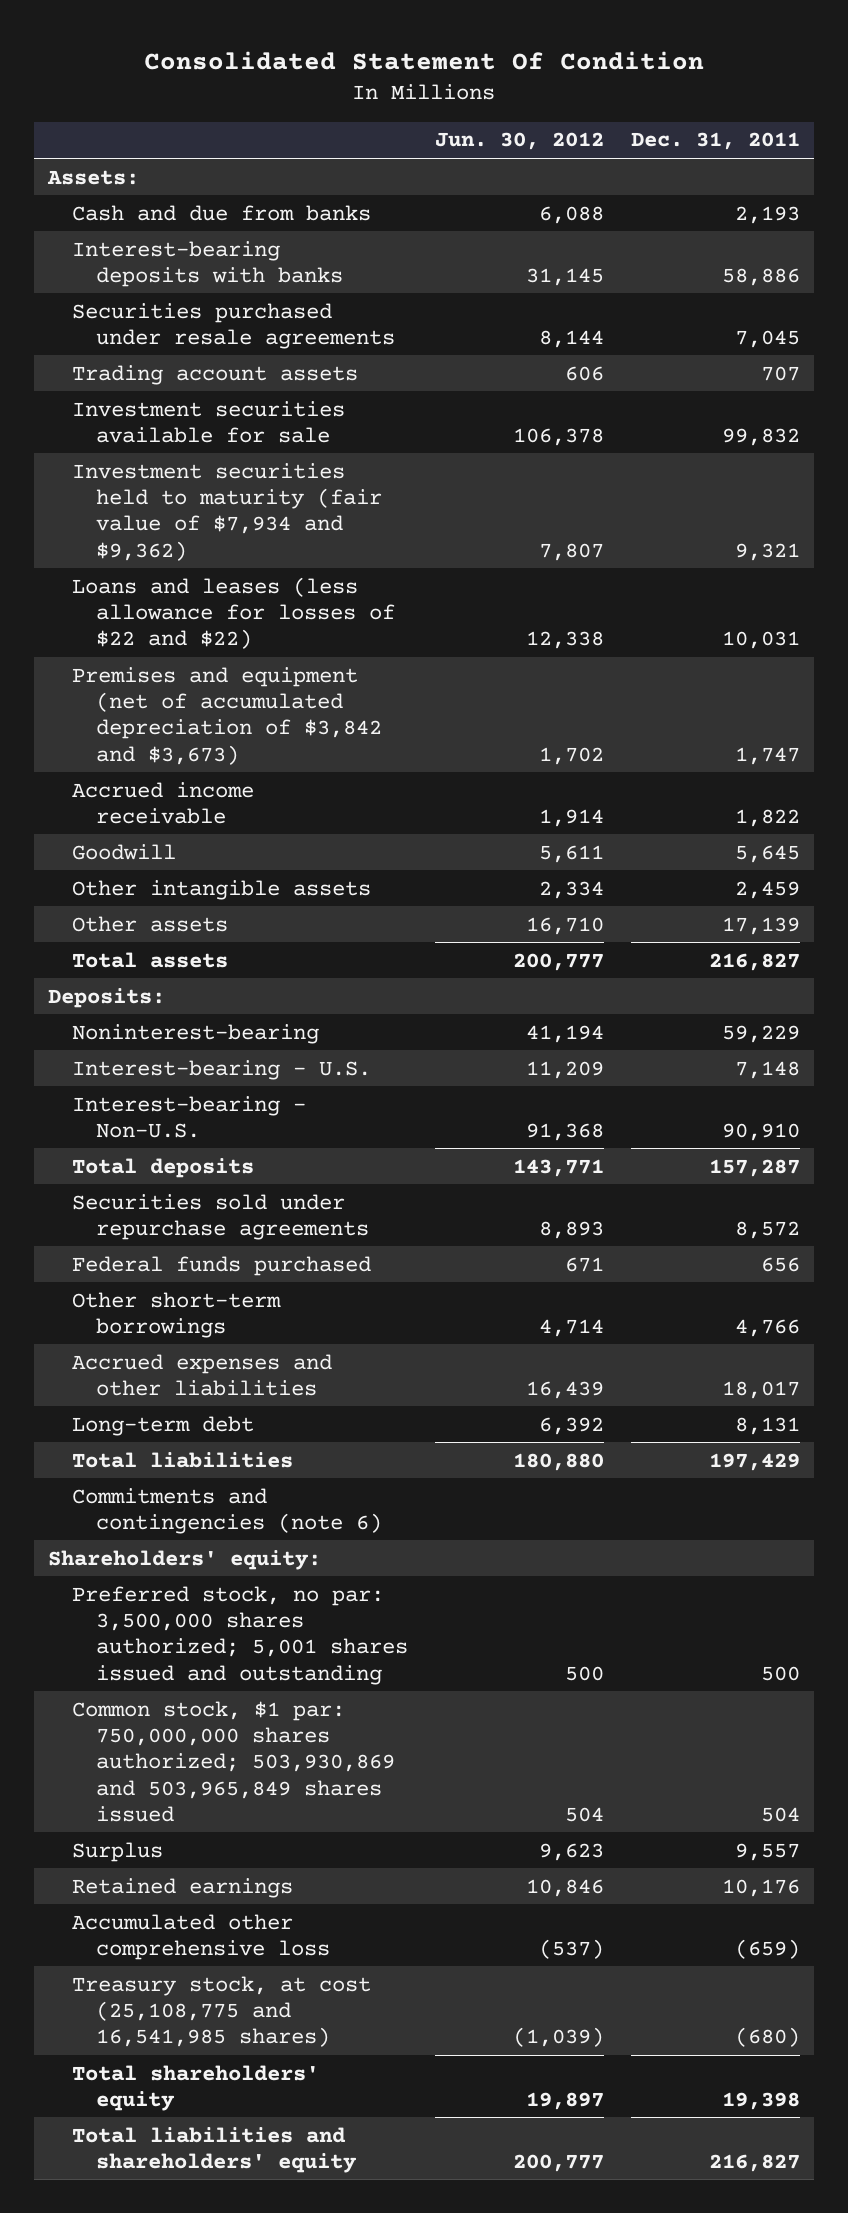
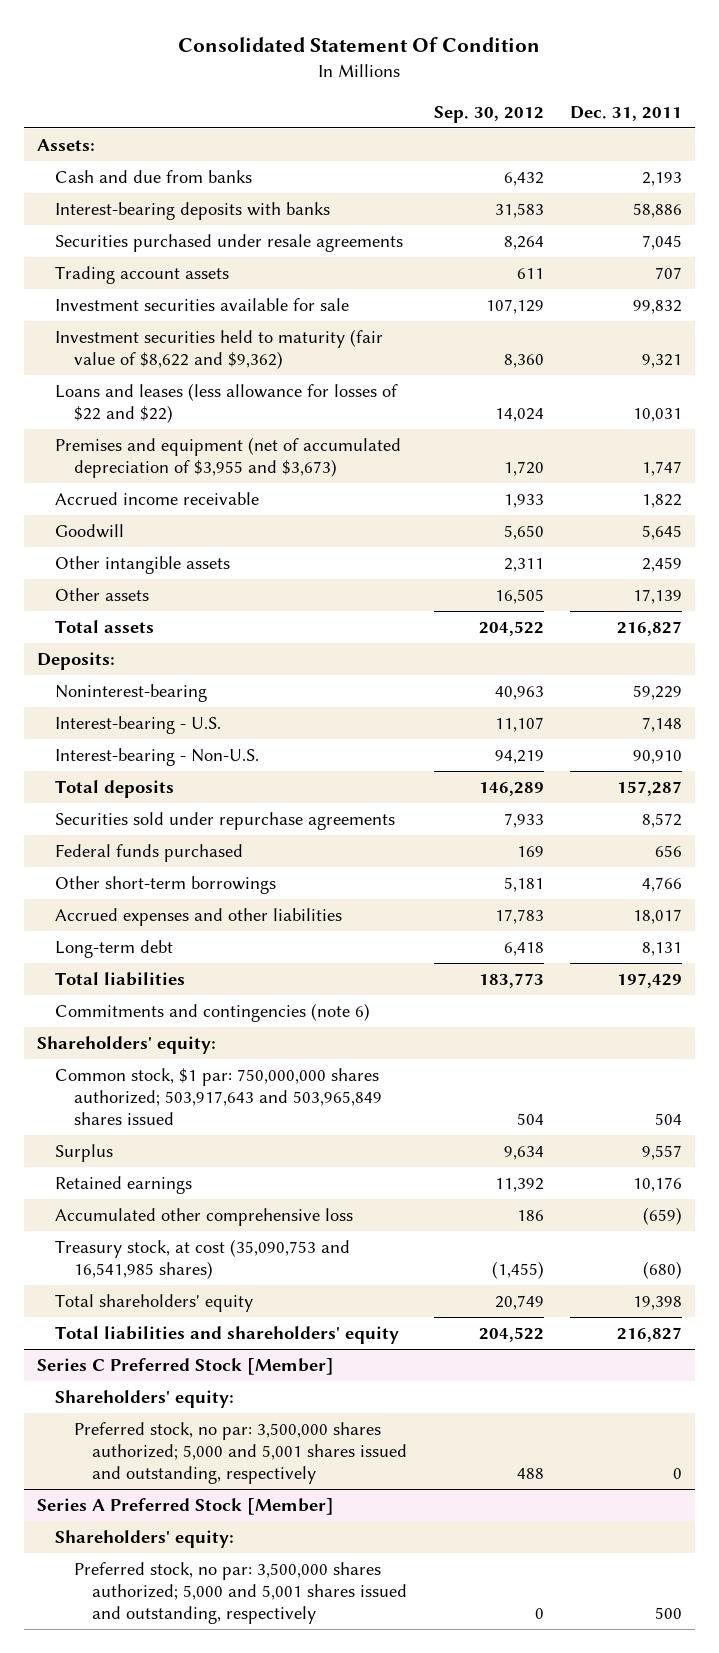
[435,132,605,151] Jun. 30, 2012 -> none
none -> [433,105,544,123] Sep. 30, 2012
[71,462,382,561] Investment securities held to maturity (fair value of $7,934 and $9,362) -> [55,329,384,370] Investment securities held to maturity (fair value of $8,622 and $9,362)
[71,666,382,765] Premises and equipment (net of accumulated depreciation of $3,842 and $3,673) -> [55,437,402,479] Premises and equipment (net of accumulated depreciation of $3,955 and $3,673)
[71,1585,408,1685] Preferred stock, no par: 3,500,000 shares authorized; 5,001 shares issued and outstanding -> none
[71,1700,395,1822] Common stock, $1 par: 750,000,000 shares authorized; 503,930,869 and 503,965,849 shares issued -> [55,1068,382,1126] Common stock, $1 par: 750,000,000 shares authorized; 503,917,643 and 503,965,849 shares issued
[71,1975,371,2048] Treasury stock, at cost (25,108,775 and 16,541,985 shares) -> [55,1239,351,1280] Treasury stock, at cost (35,090,753 and 16,541,985 shares)
none -> [36,1358,334,1376] Series C Preferred Stock [Member]
none -> [55,1390,235,1409] Shareholders' equity:
none -> [73,1422,408,1485] Preferred stock, no par: 3,500,000 shares authorized; 5,000 and 5,001 shares issued and outstanding, respectively
none -> [36,1498,334,1516] Series A Preferred Stock [Member]
none -> [55,1530,235,1549] Shareholders' equity:
none -> [73,1562,408,1625] Preferred stock, no par: 3,500,000 shares authorized; 5,000 and 5,001 shares issued and outstanding, respectively

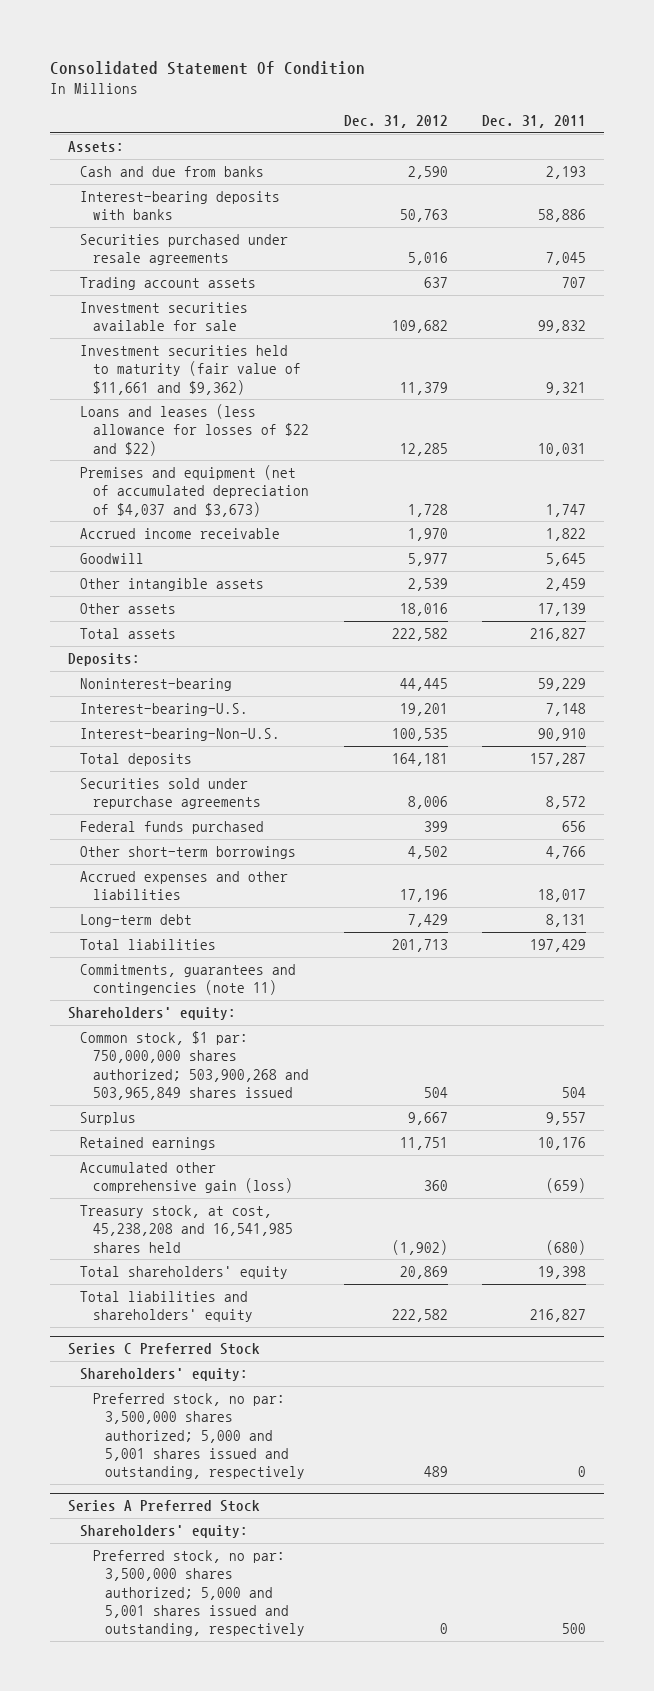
[433,105,544,123] Sep. 30, 2012 -> none
none -> [343,114,448,128] Dec. 31, 2012
[55,329,384,370] Investment securities held to maturity (fair value of $8,622 and $9,362) -> [80,344,301,395] Investment securities held to maturity (fair value of $11,661 and $9,362)
[55,437,402,479] Premises and equipment (net of accumulated depreciation of $3,955 and $3,673) -> [80,464,309,517] Premises and equipment (net of accumulated depreciation of $4,037 and $3,673)
[55,716,222,735] Interest-bearing - U.S. -> [80,702,249,716] Interest-bearing-U.S.
[55,748,260,767] Interest-bearing - Non-U.S. -> [80,727,281,741] Interest-bearing-Non-U.S.
[55,1003,371,1023] Commitments and contingencies (note 6) -> [80,963,297,996] Commitments, guarantees and contingencies (note 11)
[55,1068,382,1126] Common stock, $1 par: 750,000,000 shares authorized; 503,917,643 and 503,965,849 shares issued -> [80,1030,309,1101] Common stock, $1 par: 750,000,000 shares authorized; 503,900,268 and 503,965,849 shares issued
[55,1208,354,1227] Accumulated other comprehensive loss -> [80,1161,293,1194] Accumulated other comprehensive gain (loss)
[55,1239,351,1280] Treasury stock, at cost (35,090,753 and 16,541,985 shares) -> [80,1204,293,1253] Treasury stock, at cost, 45,238,208 and 16,541,985 shares held
[36,1358,334,1376] Series C Preferred Stock [Member] -> [67,1343,260,1356] Series C Preferred Stock
[36,1498,334,1516] Series A Preferred Stock [Member] -> [67,1500,260,1513] Series A Preferred Stock

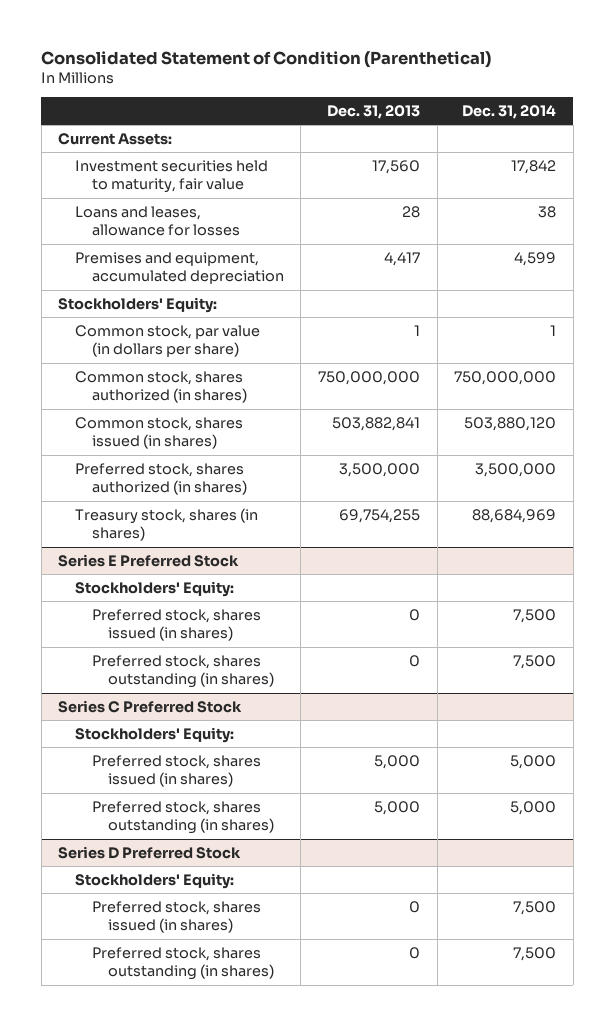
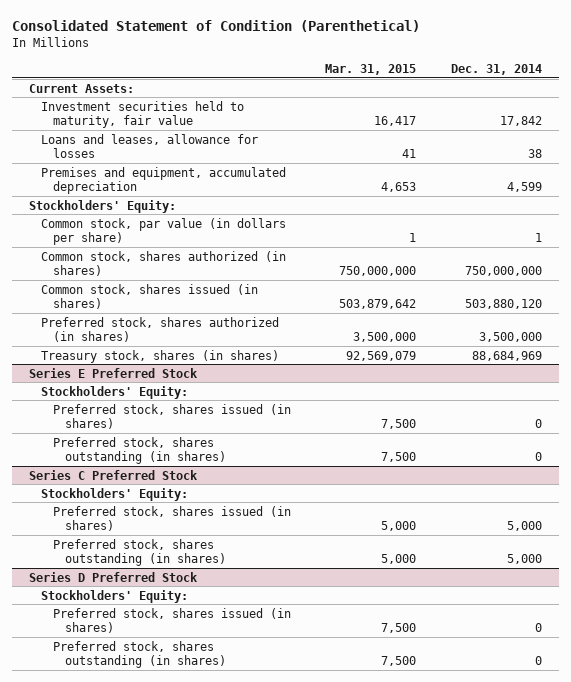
[326,105,420,120] Dec. 31, 2013 -> none
none -> [325,63,417,75] Mar. 31, 2015
[513,608,557,623] 7,500 -> [534,418,542,428] 0
[513,654,557,669] 7,500 -> [534,451,542,461] 0
[513,900,557,915] 7,500 -> [534,622,542,632] 0
[513,946,557,961] 7,500 -> [534,655,542,665] 0

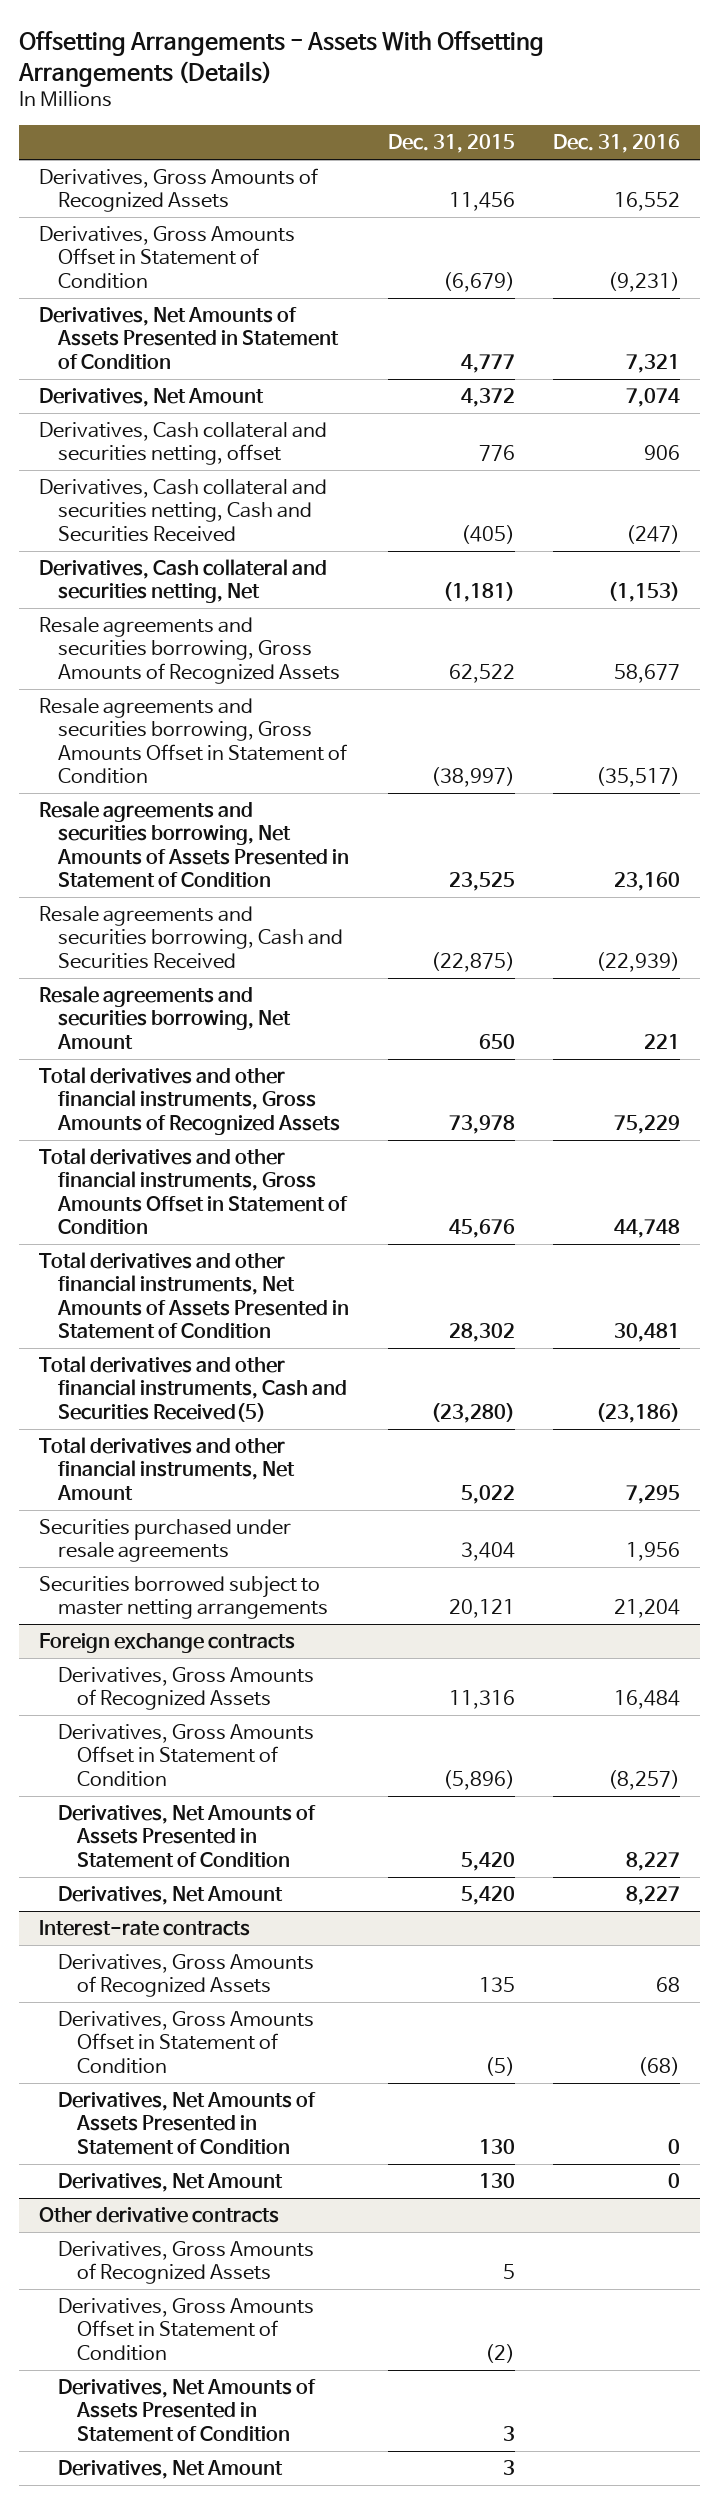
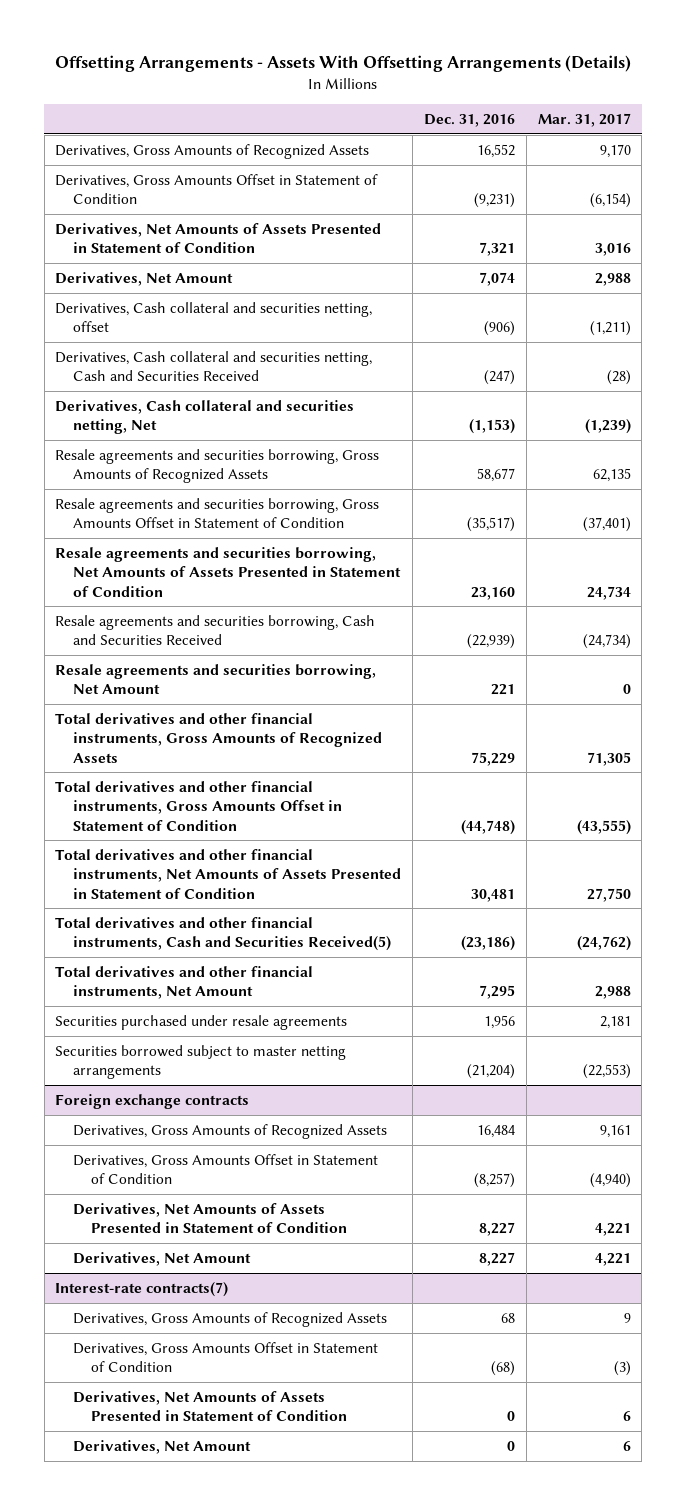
[387,134,515,154] Dec. 31, 2015 -> none
none -> [537,113,631,128] Mar. 31, 2017
[644,445,681,461] 906 -> [483,321,515,337] (906)
[614,1219,681,1239] 44,748 -> [460,819,515,835] (44,748)
[614,1599,681,1619] 21,204 -> [466,1064,515,1080] (21,204)
[38,1919,250,1936] Interest-rate contracts -> [55,1281,229,1297] Interest-rate contracts(7)
[38,2206,279,2223] Other derivative contracts -> none
[57,2240,314,2285] Derivatives, Gross Amounts of Recognized Assets -> none
[57,2297,314,2361] Derivatives, Gross Amounts Offset in Statement of Condition -> none
[57,2378,316,2442] Derivatives, Net Amounts of Assets Presented in Statement of Condition -> none
[57,2459,283,2479] Derivatives, Net Amount -> none

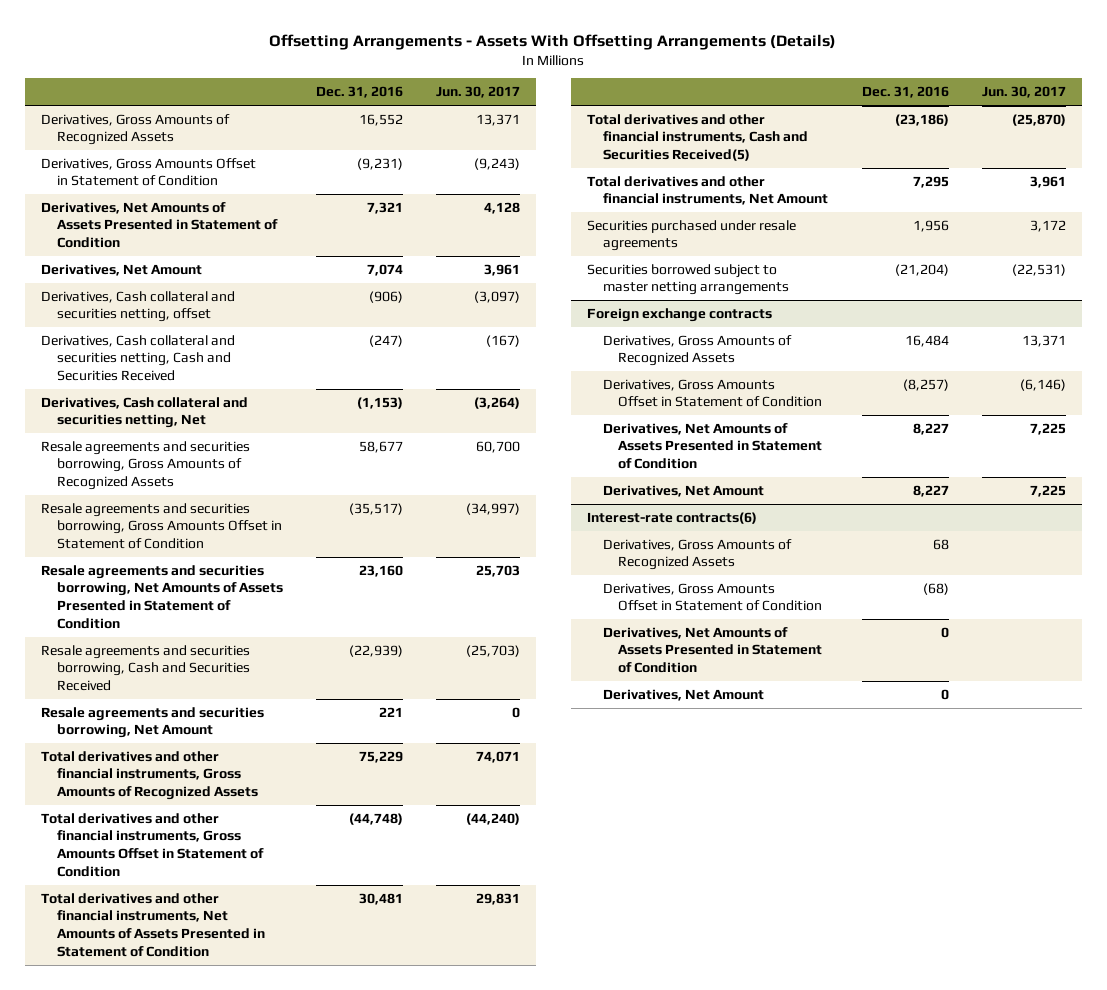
[537,113,631,128] Mar. 31, 2017 -> none
none -> [435,86,520,99] Jun. 30, 2017
[55,1281,229,1297] Interest-rate contracts(7) -> [587,511,758,524] Interest-rate contracts(6)

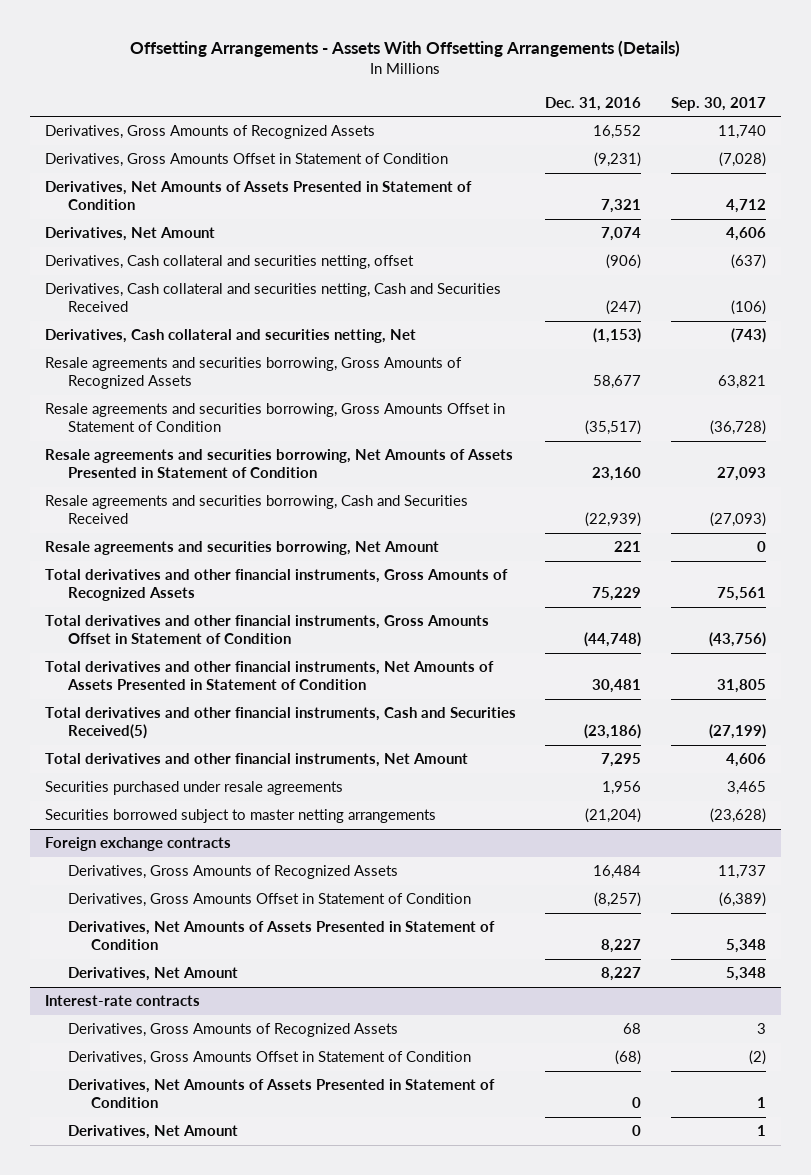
[435,86,520,99] Jun. 30, 2017 -> none
none -> [670,96,766,111] Sep. 30, 2017
[587,511,758,524] Interest-rate contracts(6) -> [45,995,201,1007] Interest-rate contracts

